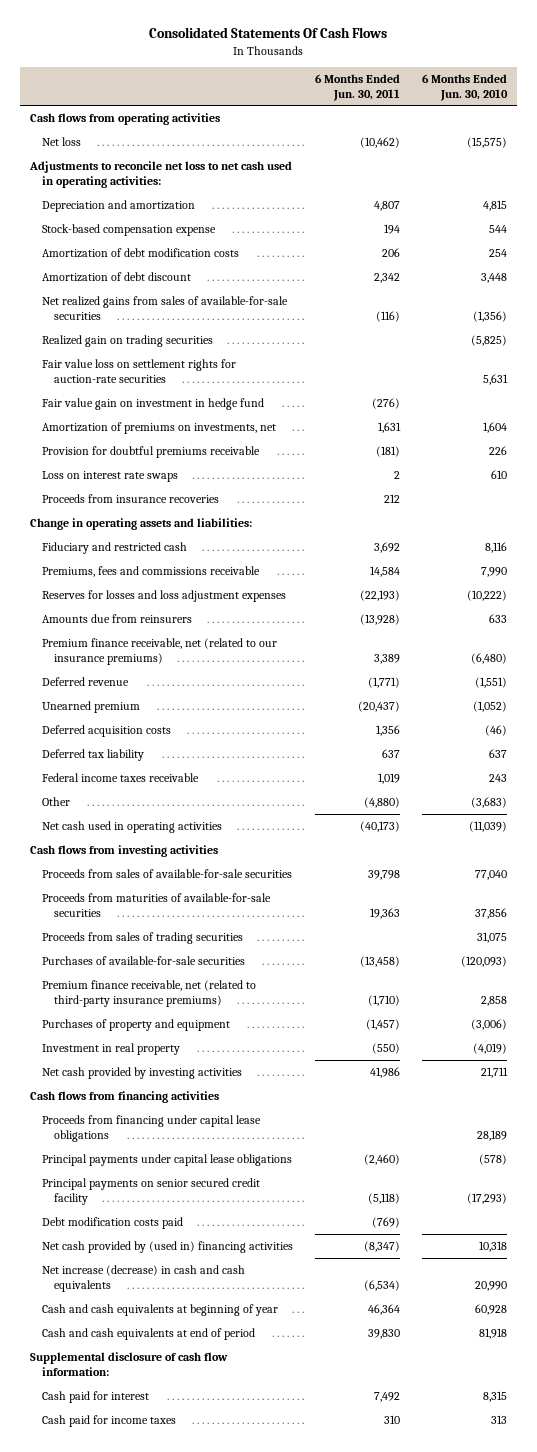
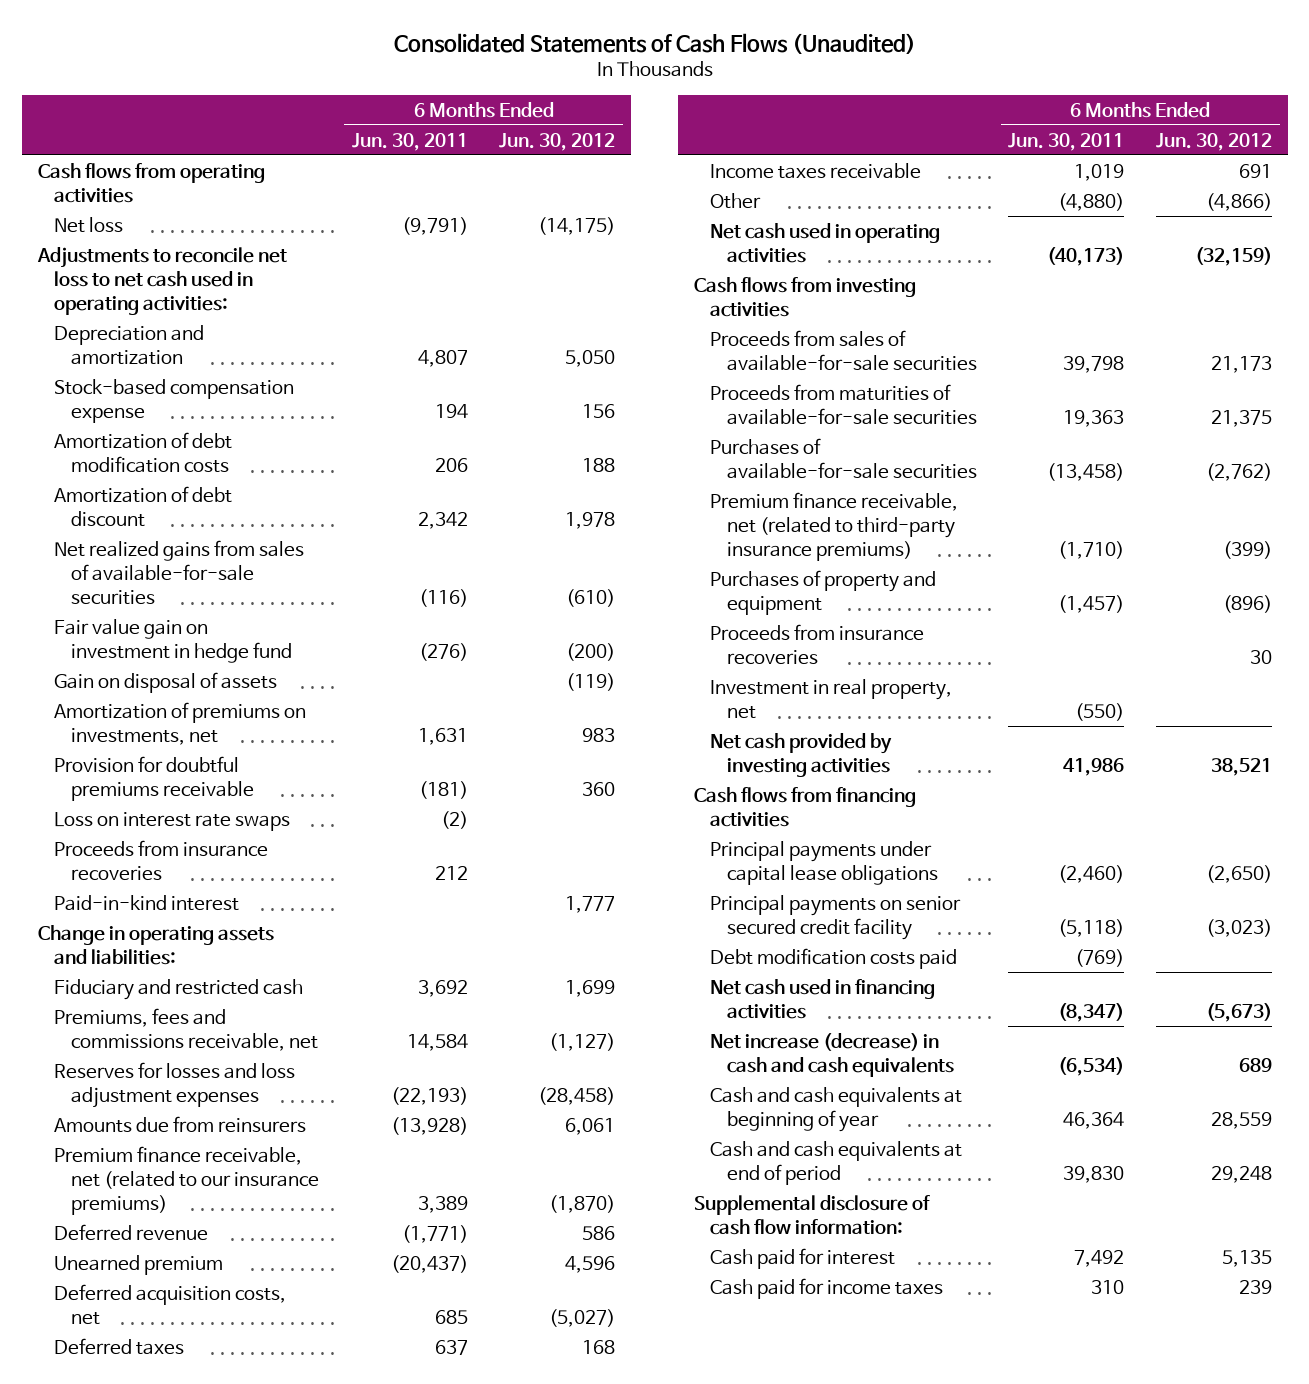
[149,27,388,39] Consolidated Statements Of Cash Flows -> [393,32,916,54] Consolidated Statements of Cash Flows (Unaudited)
[421,73,508,101] 6 Months Ended Jun. 30, 2010 -> none
none -> [499,132,616,151] Jun. 30, 2012
[359,137,400,149] (10,462) -> [402,216,469,235] (9,791)
[42,335,214,348] Realized gain on trading securities -> none
[42,359,237,383] Fair value loss on settlement rights for auction-rate securities -> none
none -> [54,671,278,693] Gain on disposal of assets
[393,471,400,480] 2 -> [441,810,469,829] (2)
none -> [54,894,240,911] Paid-in-kind interest
[42,566,261,578] Premiums, fees and commissions receivable -> [54,1007,318,1051] Premiums, fees and commissions receivable, net
[42,725,172,738] Deferred acquisition costs -> [54,1283,287,1325] Deferred acquisition costs, net
[375,725,400,737] 1,356 -> [435,1309,469,1324] 685
[42,749,145,762] Deferred tax liability -> [54,1337,185,1355] Deferred taxes
[42,773,200,783] Federal income taxes receivable -> [710,162,922,179] Income taxes receivable
[42,932,244,945] Proceeds from sales of trading securities -> none
none -> [710,623,925,665] Proceeds from insurance recoveries
[42,1043,181,1056] Investment in real property -> [710,678,953,719] Investment in real property, net
[42,1115,262,1142] Proceeds from financing under capital lease obligations -> none
[42,1241,294,1254] Net cash provided by (used in) financing activities -> [710,978,936,1019] Net cash used in financing activities

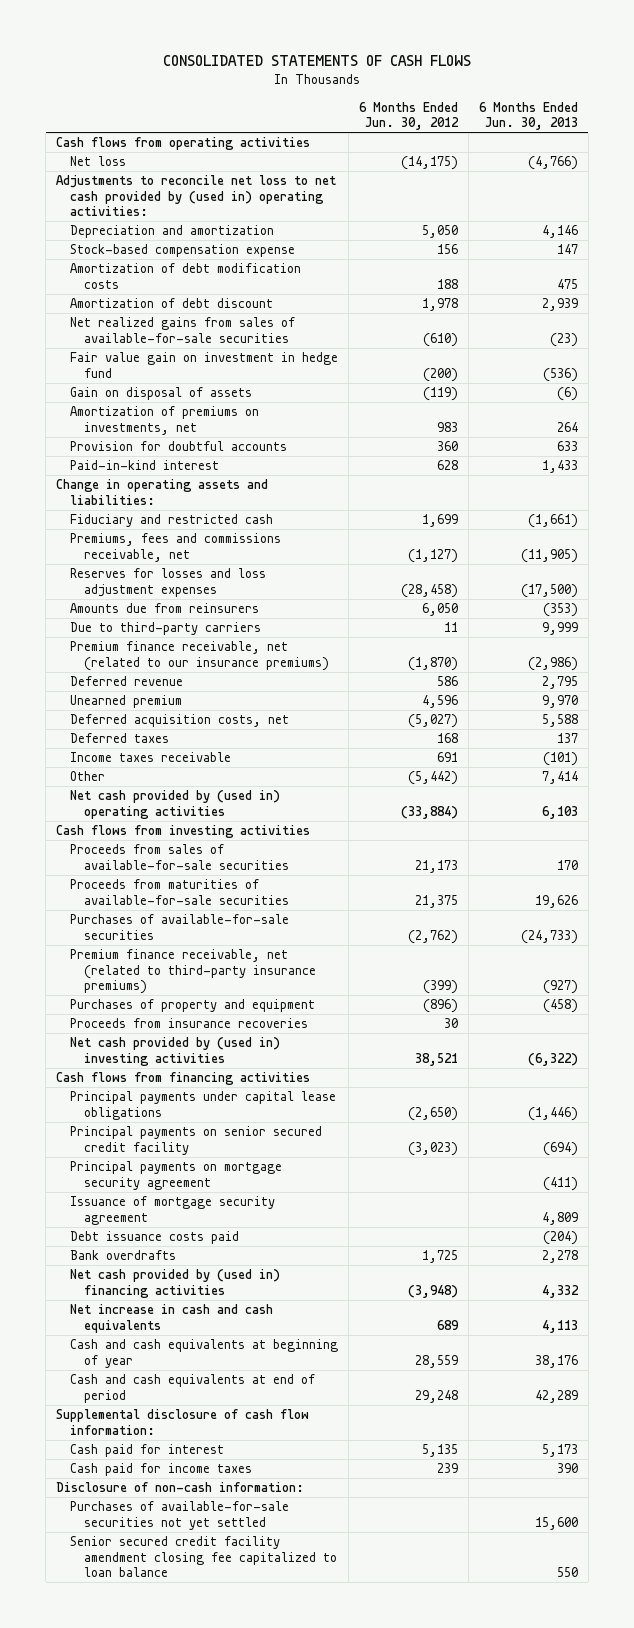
[393,32,916,54] Consolidated Statements of Cash Flows (Unaudited) -> [163,55,472,67] CONSOLIDATED STATEMENTS OF CASH FLOWS
[352,132,469,151] Jun. 30, 2011 -> none
none -> [478,101,578,131] 6 Months Ended Jun. 30, 2013
[36,246,287,316] Adjustments to reconcile net loss to net cash used in operating activities: -> [56,175,337,217] Adjustments to reconcile net loss to net cash provided by (used in) operating activities:
[54,811,291,831] Loss on interest rate swaps -> none
[54,839,269,881] Proceeds from insurance recoveries -> none
[54,755,254,801] Provision for doubtful premiums receivable -> [69,441,287,452] Provision for doubtful accounts
[565,895,616,913] 1,777 -> [436,460,458,471] 628
[565,1117,616,1135] 6,061 -> [421,603,458,617] 6,050
none -> [69,622,261,636] Due to third-party carriers
[1205,192,1272,211] (4,866) -> [407,771,458,786] (5,442)
[710,222,941,263] Net cash used in operating activities -> [69,790,280,819] Net cash provided by (used in) operating activities
[1194,246,1272,266] (32,159) -> [400,805,458,819] (33,884)
[710,678,953,719] Investment in real property, net -> none
[710,732,893,777] Net cash provided by investing activities -> [69,1037,280,1066] Net cash provided by (used in) investing activities
none -> [69,1161,282,1190] Principal payments on mortgage security agreement
none -> [69,1196,275,1225] Issuance of mortgage security agreement
[710,947,958,969] Debt modification costs paid -> [69,1231,239,1245] Debt issuance costs paid
none -> [69,1250,176,1261] Bank overdrafts
[710,978,936,1019] Net cash used in financing activities -> [69,1269,280,1298] Net cash provided by (used in) financing activities
[1205,1002,1272,1022] (5,673) -> [407,1284,458,1298] (3,948)
[710,1032,954,1077] Net increase (decrease) in cash and cash equivalents -> [69,1304,273,1333] Net increase in cash and cash equivalents
none -> [56,1482,305,1493] Disclosure of non-cash information:
none -> [69,1501,289,1530] Purchases of available-for-sale securities not yet settled
none -> [69,1536,337,1578] Senior secured credit facility amendment closing fee capitalized to loan balance

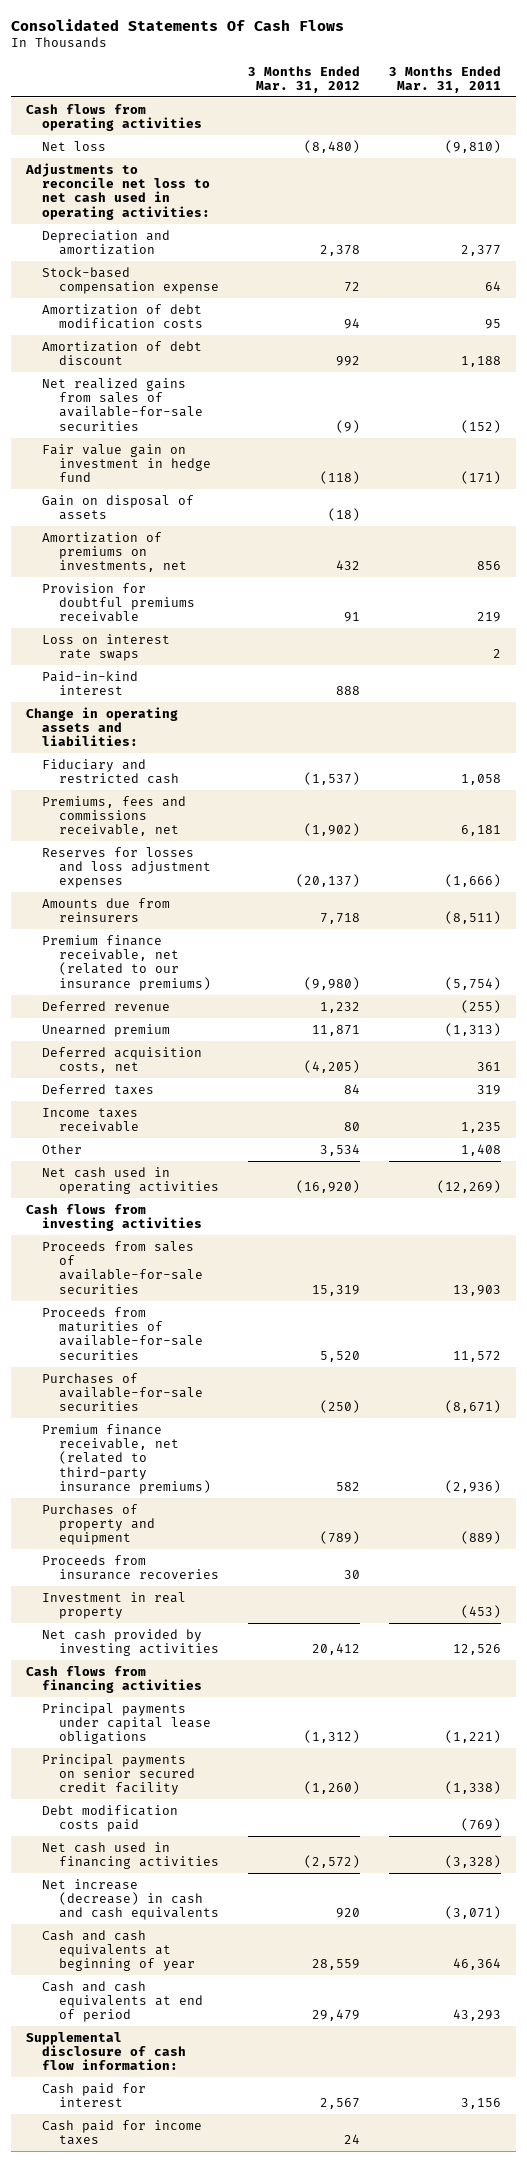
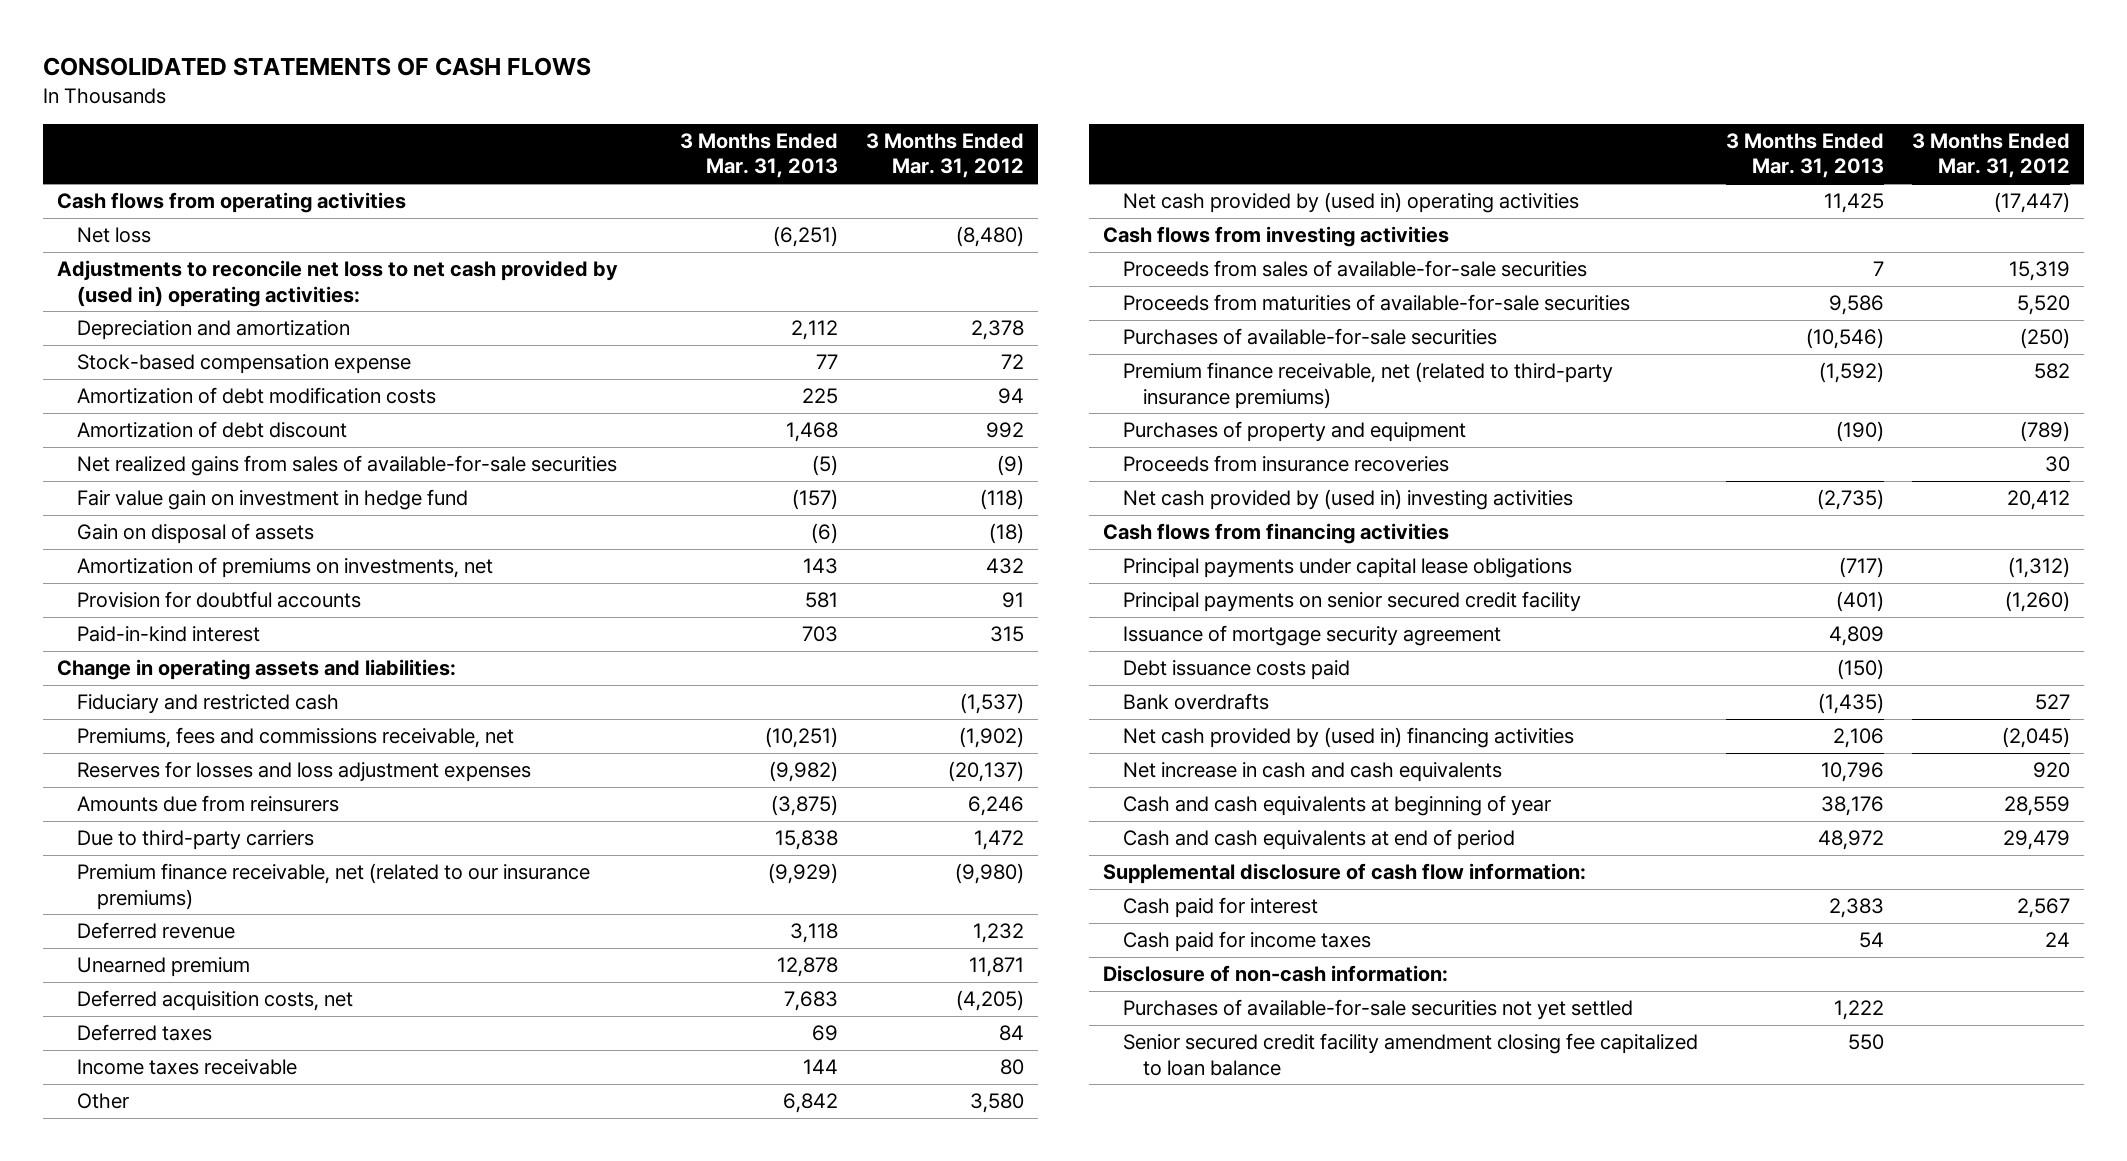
[11,18,345,31] Consolidated Statements Of Cash Flows -> [42,56,591,76] CONSOLIDATED STATEMENTS OF CASH FLOWS
[389,65,502,93] 3 Months Ended Mar. 31, 2011 -> none
none -> [679,133,838,179] 3 Months Ended Mar. 31, 2013
[24,162,211,220] Adjustments to reconcile net loss to net cash used in operating activities: -> [56,260,618,307] Adjustments to reconcile net loss to net cash provided by (used in) operating activities:
[42,633,171,662] Loss on interest rate swaps -> none
[42,582,195,623] Provision for doubtful premiums receivable -> [76,591,361,609] Provision for doubtful accounts
[336,686,361,696] 888 -> [989,626,1024,643] 315
[320,913,361,925] 7,718 -> [967,796,1024,817] 6,246
none -> [76,830,314,851] Due to third-party carriers
[320,1143,361,1156] 3,534 -> [969,1093,1024,1114] 3,580
[42,1166,219,1195] Net cash used in operating activities -> [1123,192,1580,214] Net cash provided by (used in) operating activities
[296,1180,361,1194] (16,920) -> [1994,192,2071,214] (17,447)
[42,1591,187,1620] Investment in real property -> none
[42,1628,219,1657] Net cash provided by investing activities -> [1123,489,1574,511] Net cash provided by (used in) investing activities
none -> [1123,625,1502,647] Issuance of mortgage security agreement
[42,1804,179,1833] Debt modification costs paid -> [1123,660,1351,681] Debt issuance costs paid
none -> [1123,693,1270,711] Bank overdrafts
[42,1841,219,1870] Net cash used in financing activities -> [1123,727,1575,749] Net cash provided by (used in) financing activities
[304,1855,361,1869] (2,572) -> [2002,727,2071,749] (2,045)
[42,1878,219,1921] Net increase (decrease) in cash and cash equivalents -> [1123,762,1503,783] Net increase in cash and cash equivalents
none -> [1103,965,1449,983] Disclosure of non-cash information:
none -> [1123,999,1634,1021] Purchases of available-for-sale securities not yet settled
none -> [1123,1033,1699,1076] Senior secured credit facility amendment closing fee capitalized to loan balance

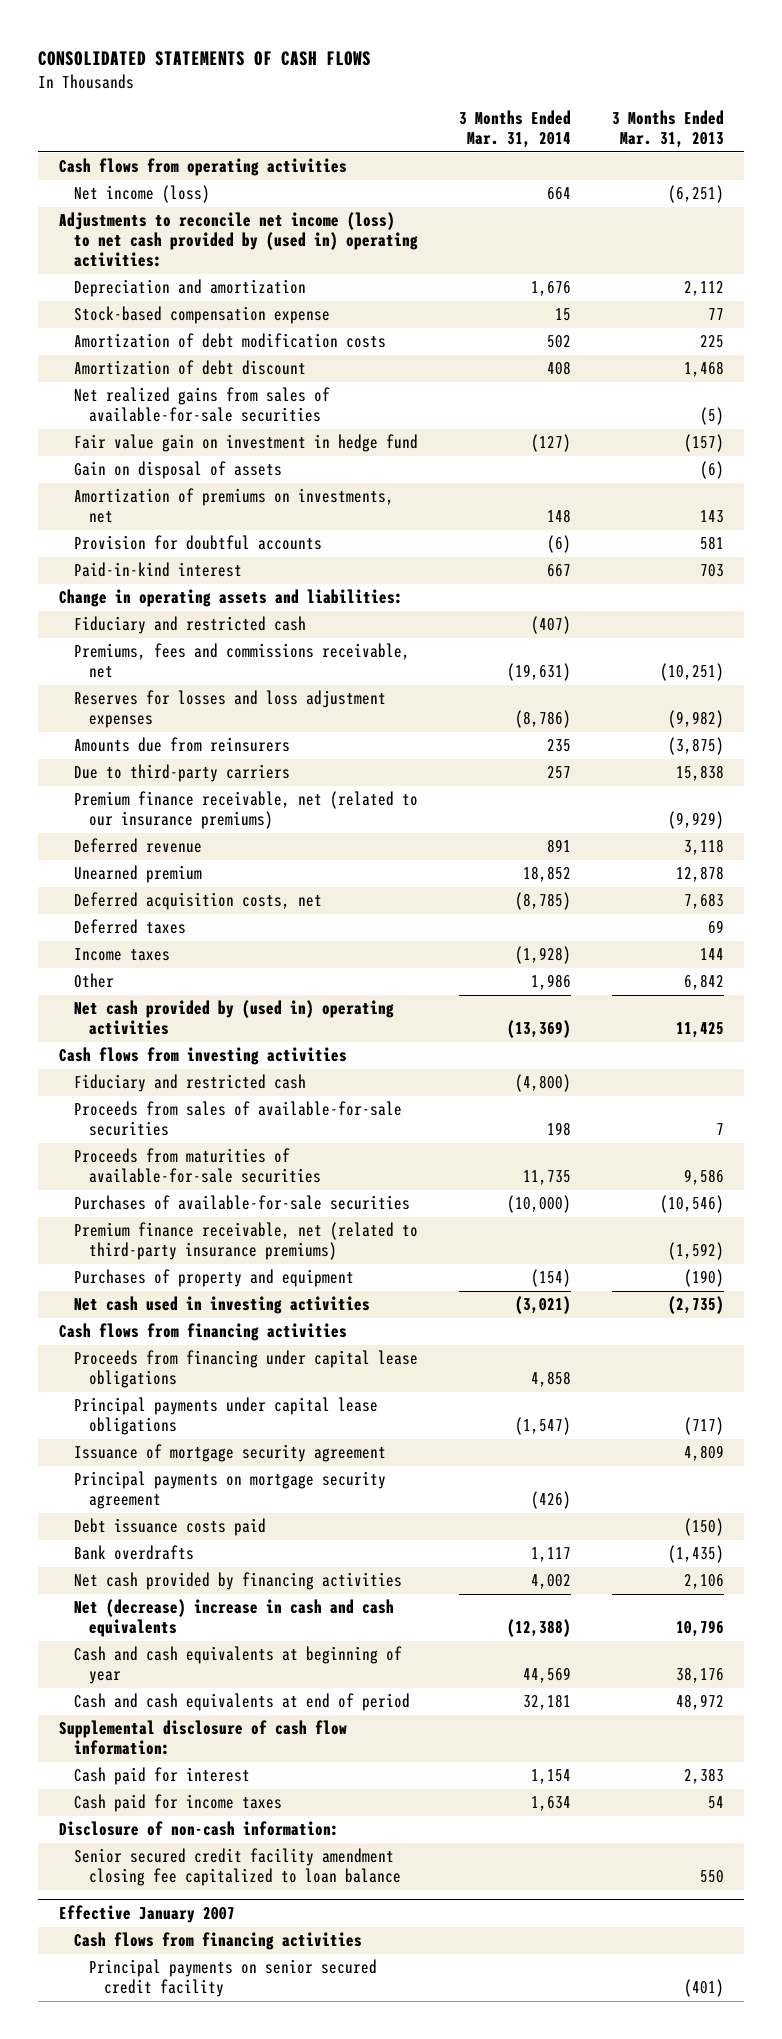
[865,133,1024,179] 3 Months Ended Mar. 31, 2012 -> none
none -> [458,110,571,149] 3 Months Ended Mar. 31, 2014
[76,227,151,244] Net loss -> [73,185,210,204] Net income (loss)
[56,260,618,307] Adjustments to reconcile net loss to net cash provided by (used in) operating activities: -> [58,212,418,268] Adjustments to reconcile net income (loss) to net cash provided by (used in) operating activities:
[76,1059,297,1076] Income taxes receivable -> [73,948,170,962] Income taxes
none -> [73,1074,306,1093] Fiduciary and restricted cash
[1123,455,1450,473] Proceeds from insurance recoveries -> none
[1123,489,1574,511] Net cash provided by (used in) investing activities -> [73,1296,370,1315] Net cash used in investing activities
none -> [73,1350,418,1389] Proceeds from financing under capital lease obligations
[1123,591,1582,613] Principal payments on senior secured credit facility -> none
none -> [73,1471,386,1510] Principal payments on mortgage security agreement
[1123,727,1575,749] Net cash provided by (used in) financing activities -> [73,1572,402,1591] Net cash provided by financing activities
[1123,762,1503,783] Net increase in cash and cash equivalents -> [73,1599,394,1638] Net (decrease) increase in cash and cash equivalents
[1123,999,1634,1021] Purchases of available-for-sale securities not yet settled -> none
none -> [58,1905,235,1924] Effective January 2007
none -> [73,1932,362,1951] Cash flows from financing activities
none -> [88,1959,377,1998] Principal payments on senior secured credit facility

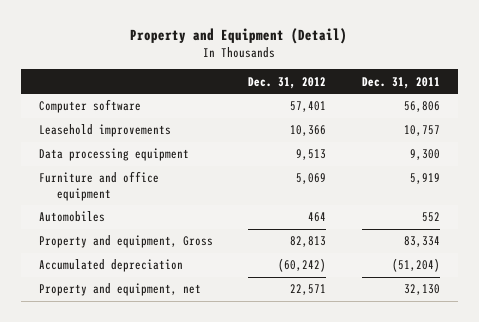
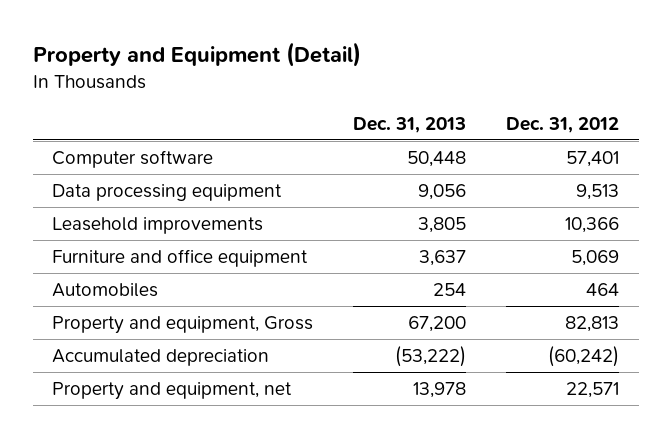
[361,76,440,89] Dec. 31, 2011 -> none
none -> [353,116,467,133] Dec. 31, 2013
[38,124,171,138] Leasehold improvements -> [52,217,264,235] Leasehold improvements

